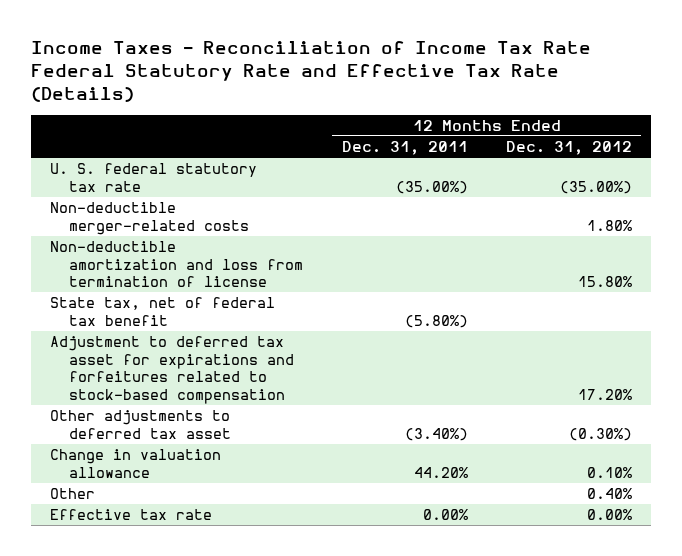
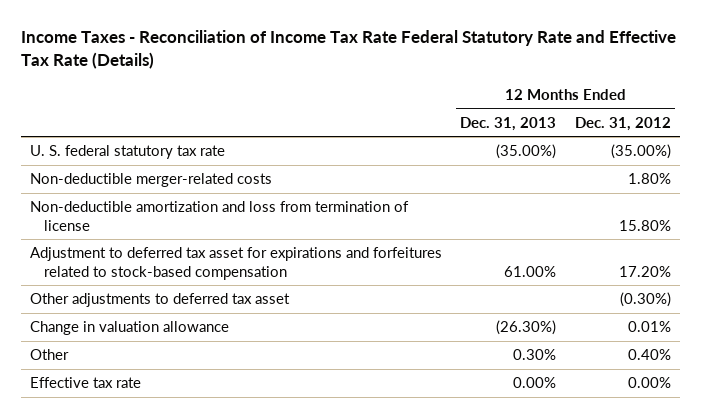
[341,141,468,156] Dec. 31, 2011 -> none
none -> [460,116,557,131] Dec. 31, 2013
[50,297,276,326] State tax, net of federal tax benefit -> none
[586,466,632,478] 0.10% -> [627,321,671,333] 0.01%

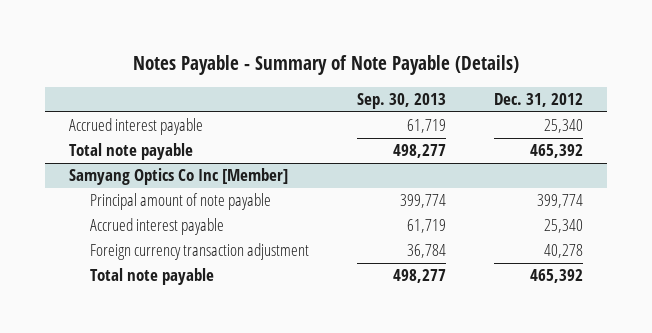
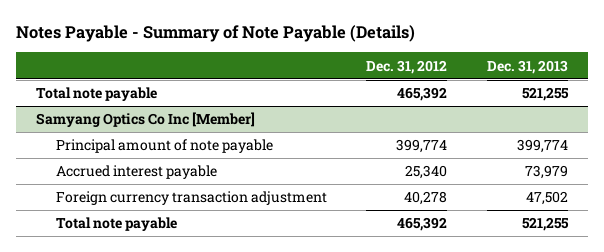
[356,93,446,110] Sep. 30, 2013 -> none
none -> [487,59,569,74] Dec. 31, 2013
[68,118,203,136] Accrued interest payable -> none

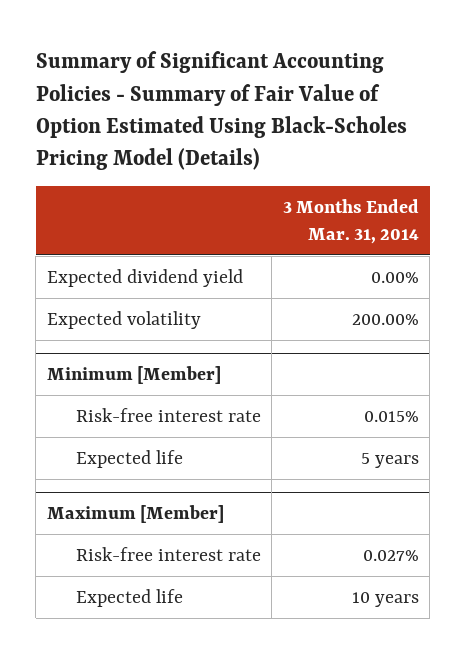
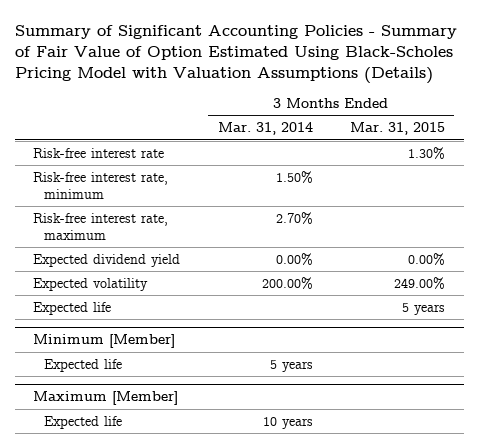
[35,51,407,171] Summary of Significant Accounting Policies - Summary of Fair Value of Option Estimated Using Black-Scholes Pricing Model (Details) -> [14,24,457,84] Summary of Significant Accounting Policies - Summary of Fair Value of Option Estimated Using Black-Scholes Pricing Model with Valuation Assumptions (Details)
none -> [349,122,445,136] Mar. 31, 2015
none -> [33,147,165,158] Risk-free interest rate
none -> [33,171,169,199] Risk-free interest rate, minimum
none -> [33,212,169,240] Risk-free interest rate, maximum
none -> [33,301,112,315] Expected life
[76,407,262,422] Risk-free interest rate -> none
[76,546,262,561] Risk-free interest rate -> none

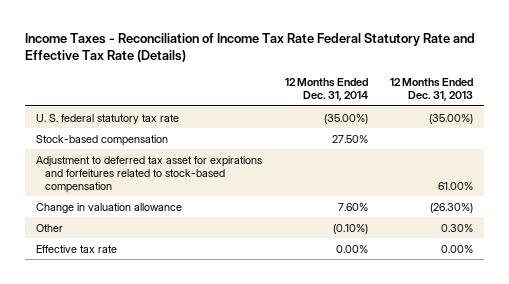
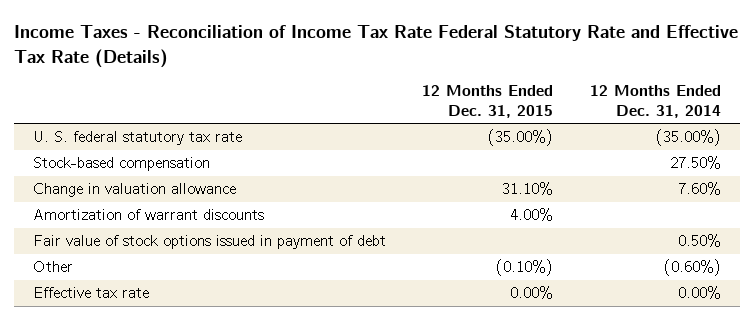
[389,78,473,102] 12 Months Ended Dec. 31, 2013 -> none
none -> [422,85,554,118] 12 Months Ended Dec. 31, 2015
[36,155,263,193] Adjustment to deferred tax asset for expirations and forfeitures related to stock-based compensation -> none
none -> [32,209,264,221] Amortization of warrant discounts
none -> [32,235,386,250] Fair value of stock options issued in payment of debt
[332,223,368,234] (0.10%) -> [664,259,722,277] (0.60%)

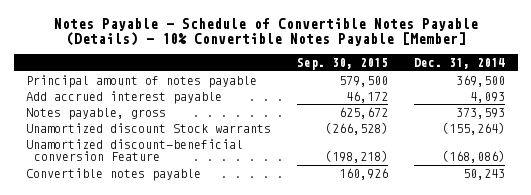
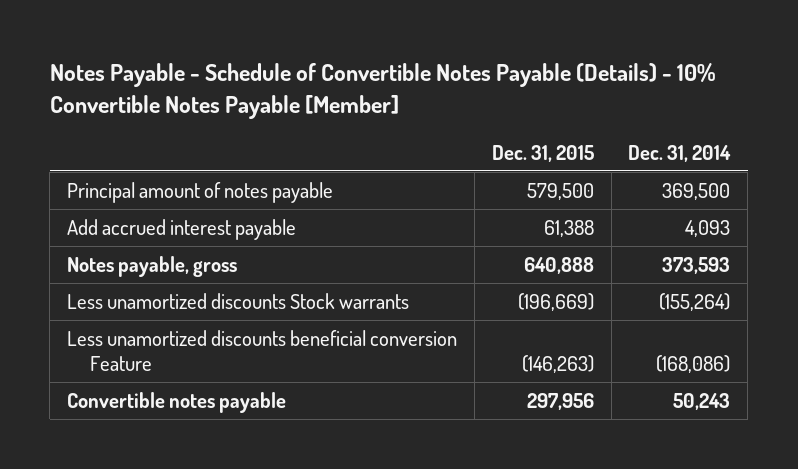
[297,57,389,70] Sep. 30, 2015 -> none
none -> [491,144,594,162] Dec. 31, 2015
[26,122,272,133] Unamortized discount Stock warrants -> [67,293,410,310] Less unamortized discounts Stock warrants
[26,138,244,162] Unamortized discount-beneficial conversion Feature -> [67,330,458,371] Less unamortized discounts beneficial conversion Feature

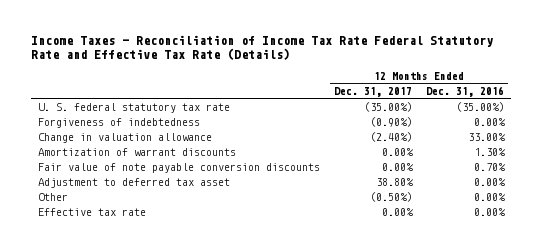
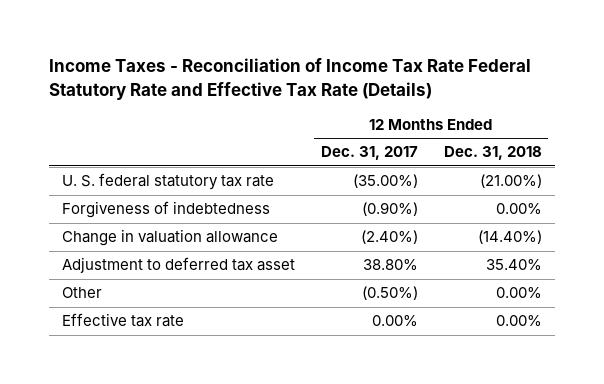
[426,86,505,98] Dec. 31, 2016 -> none
none -> [443,146,542,161] Dec. 31, 2018
[37,147,236,156] Amortization of warrant discounts -> none
[37,162,320,173] Fair value of note payable conversion discounts -> none

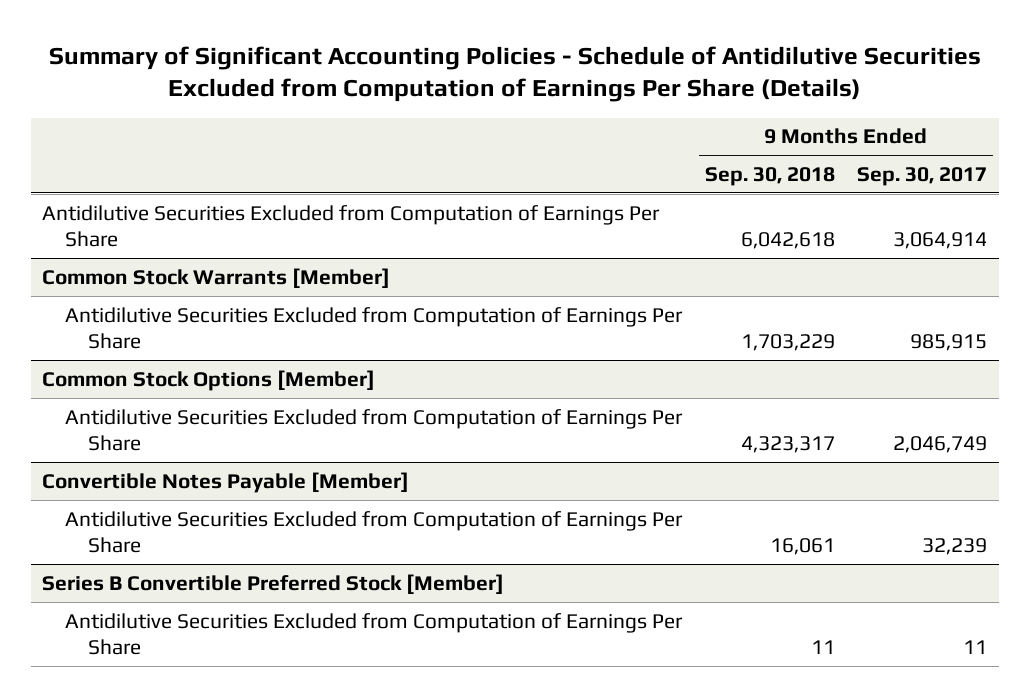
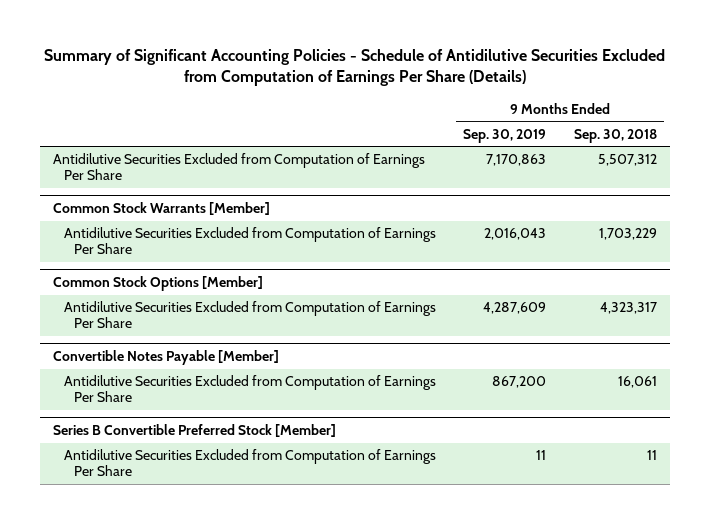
[857,166,988,186] Sep. 30, 2017 -> none
none -> [463,128,547,143] Sep. 30, 2019
[740,231,835,249] 6,042,618 -> [597,154,657,167] 5,507,312

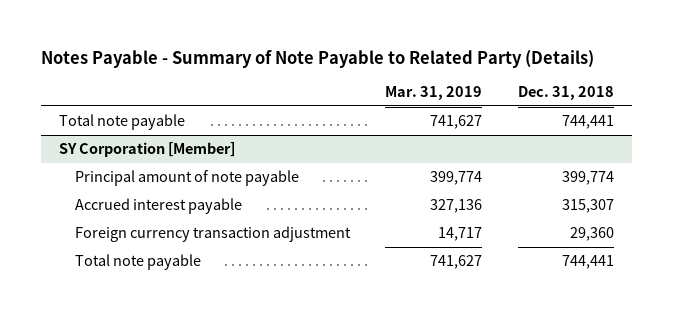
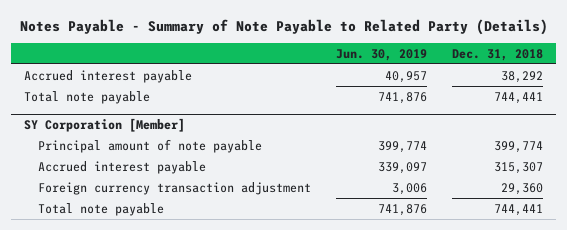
[385,86,483,101] Mar. 31, 2019 -> none
none -> [336,48,428,61] Jun. 30, 2019
none -> [24,69,193,83] Accrued interest payable

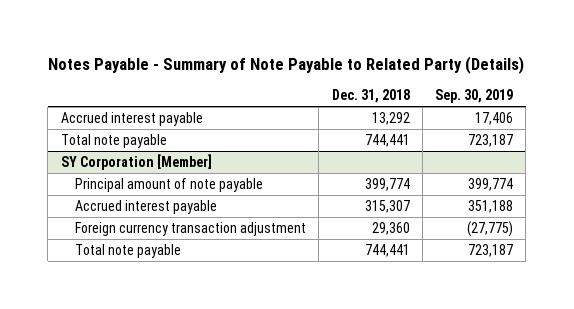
[336,48,428,61] Jun. 30, 2019 -> none
none -> [435,89,514,104] Sep. 30, 2019
[501,70,544,83] 38,292 -> [371,112,410,126] 13,292

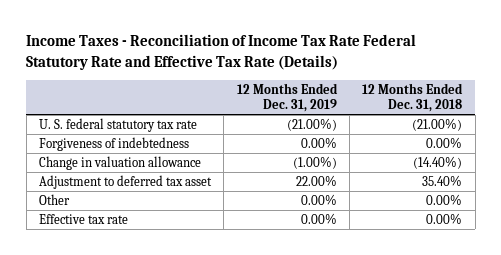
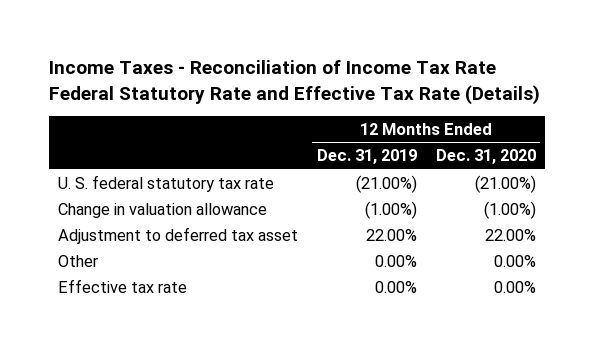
[362,82,464,113] 12 Months Ended Dec. 31, 2018 -> none
none -> [435,149,536,165] Dec. 31, 2020
[39,137,190,152] Forgiveness of indebtedness -> none

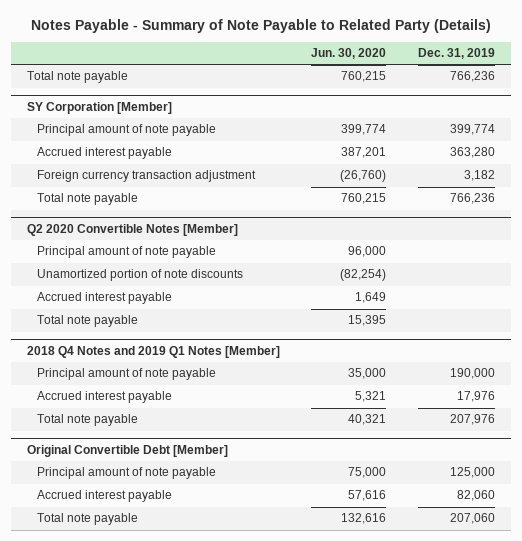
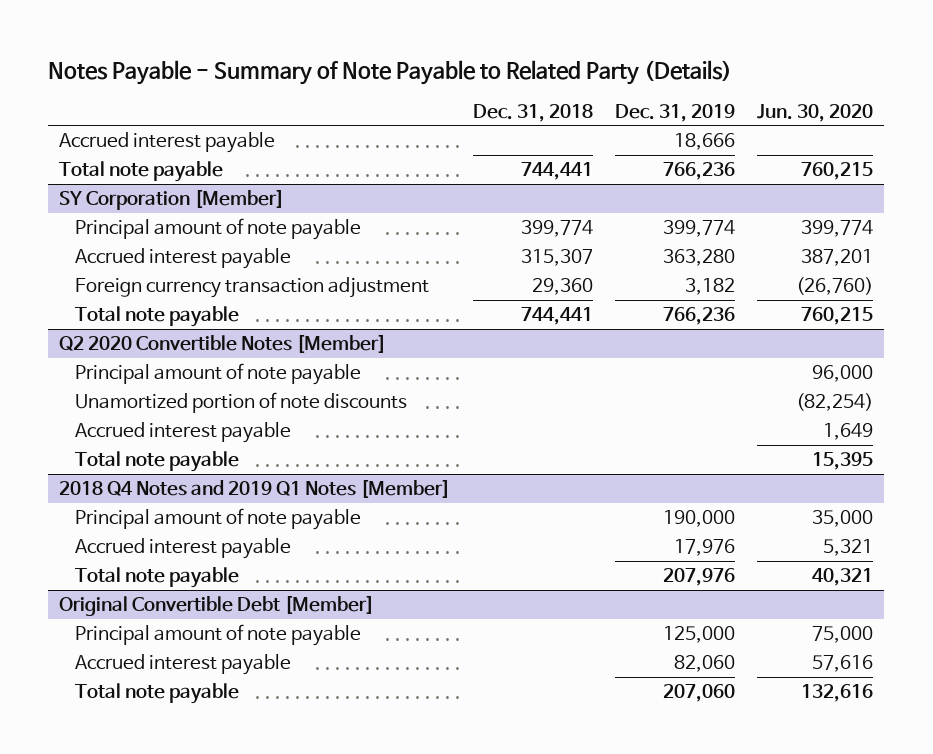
none -> [472,103,593,122] Dec. 31, 2018
none -> [59,132,276,154] Accrued interest payable

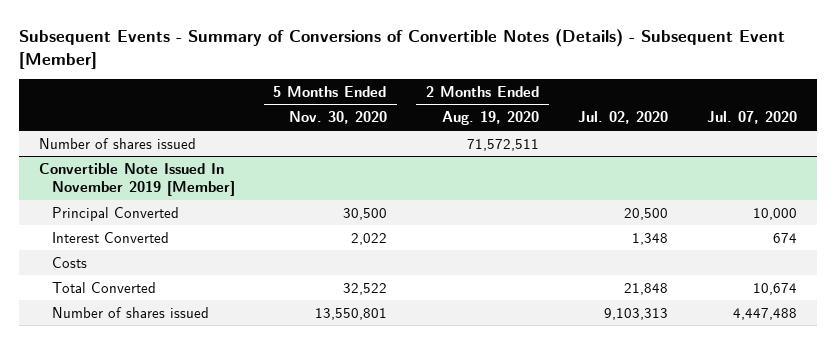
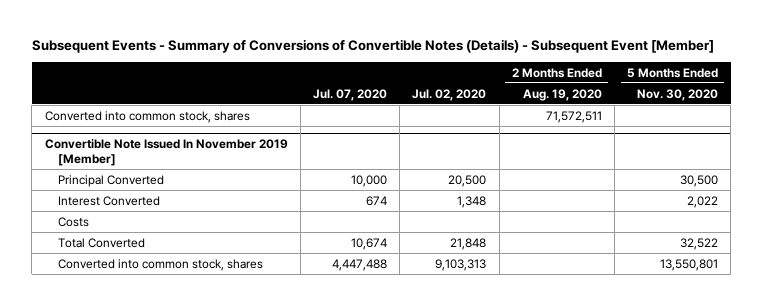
[38,137,196,149] Number of shares issued -> [44,110,250,123] Converted into common stock, shares
[51,306,209,318] Number of shares issued -> [57,258,263,271] Converted into common stock, shares

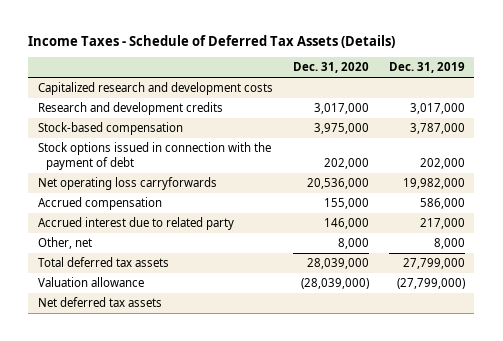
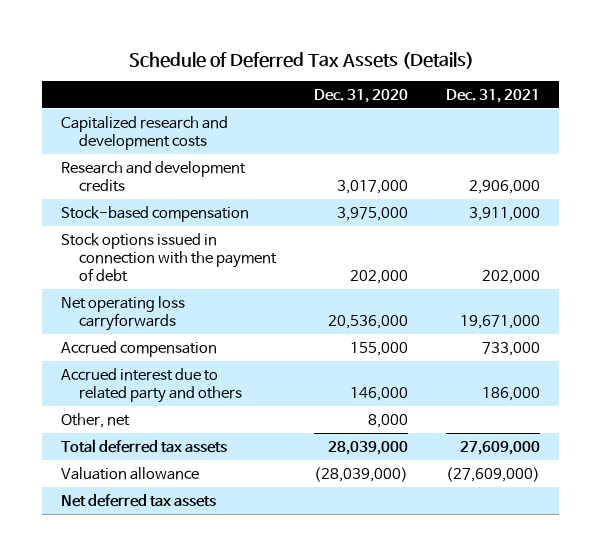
[28,34,396,48] Income Taxes - Schedule of Deferred Tax Assets (Details) -> [128,51,474,69] Schedule of Deferred Tax Assets (Details)
[388,62,465,74] Dec. 31, 2019 -> none
none -> [446,88,541,103] Dec. 31, 2021
[38,217,235,231] Accrued interest due to related party -> [61,367,243,403] Accrued interest due to related party and others

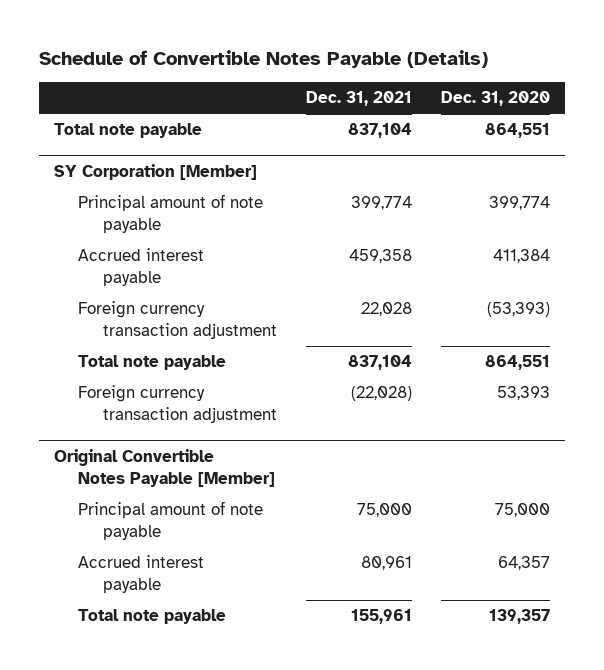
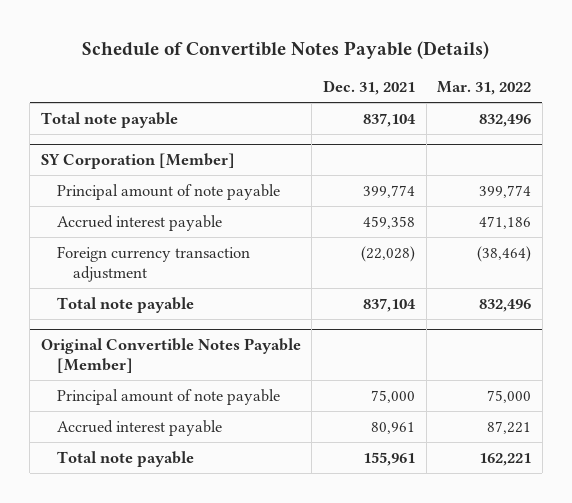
[441,91,551,107] Dec. 31, 2020 -> none
none -> [437,81,532,96] Mar. 31, 2022
[78,301,277,340] Foreign currency transaction adjustment -> none
[78,355,227,371] Total note payable -> [56,296,194,313] Total note payable

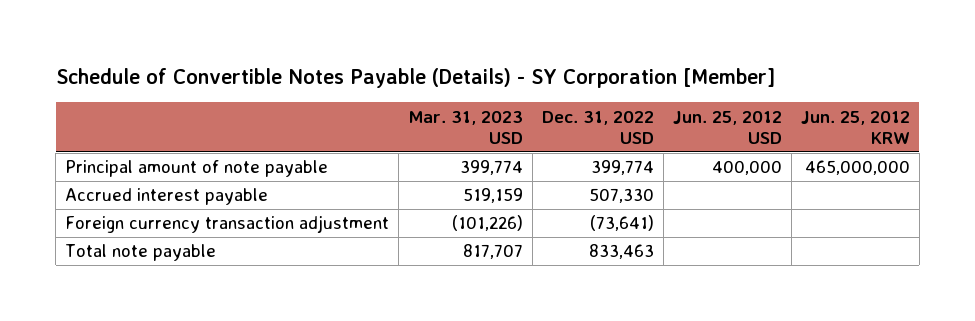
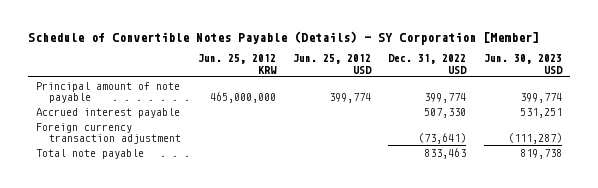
[407,110,523,144] Mar. 31, 2023 USD -> none
none -> [483,54,563,74] Jun. 30, 2023 USD
[711,160,782,176] 400,000 -> [329,92,372,103] 399,774

